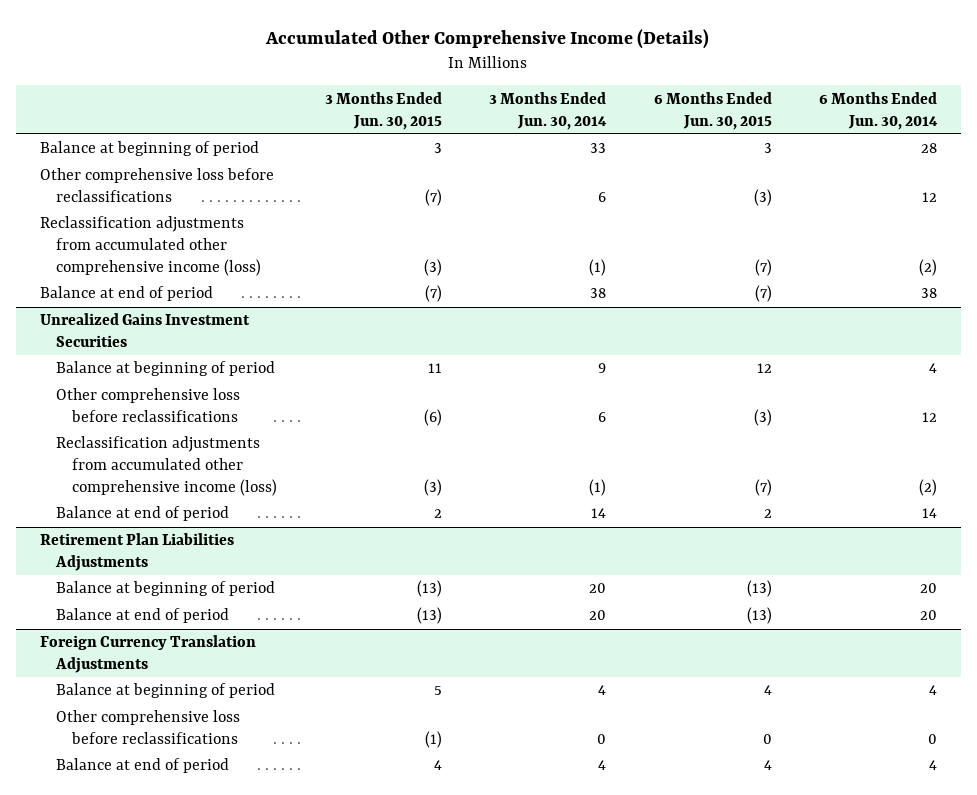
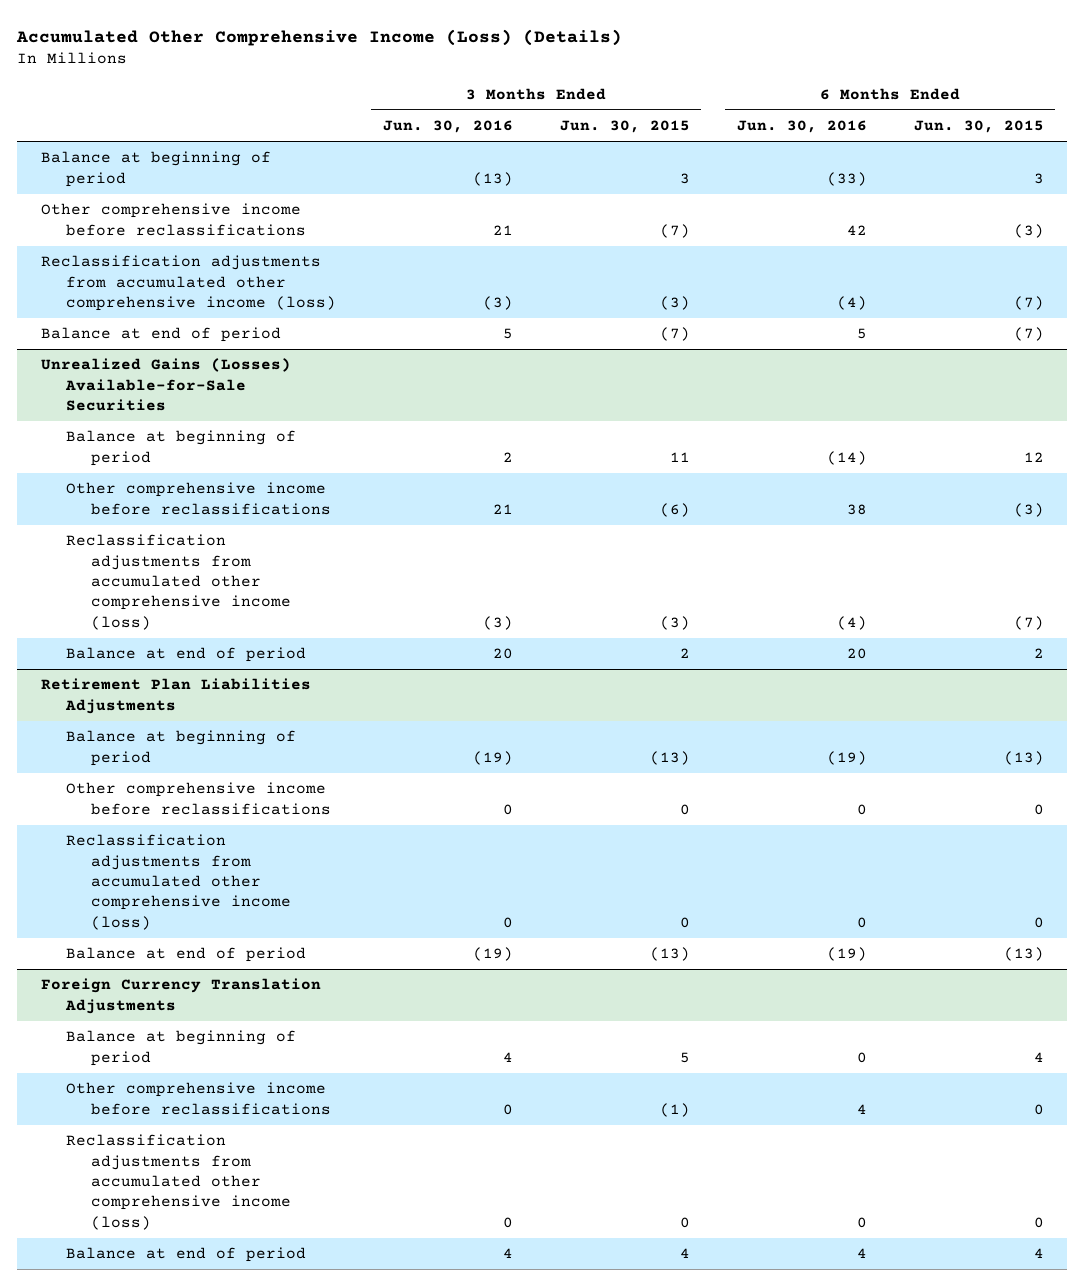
[265,28,710,49] Accumulated Other Comprehensive Income (Details) -> [16,28,623,46] Accumulated Other Comprehensive Income (Loss) (Details)
[489,91,608,130] 3 Months Ended Jun. 30, 2014 -> none
[819,91,939,130] 6 Months Ended Jun. 30, 2014 -> none
none -> [382,120,513,134] Jun. 30, 2016
none -> [736,120,867,134] Jun. 30, 2016
[39,168,274,203] Other comprehensive loss before reclassifications -> [40,203,306,236] Other comprehensive income before reclassifications
[39,313,250,348] Unrealized Gains Investment Securities -> [40,358,291,411] Unrealized Gains (Losses) Available-for-Sale Securities
[56,388,241,423] Other comprehensive loss before reclassifications -> [65,482,331,515] Other comprehensive income before reclassifications
none -> [65,782,331,815] Other comprehensive income before reclassifications
none -> [65,834,291,930] Reclassification adjustments from accumulated other comprehensive income (loss)
[56,710,241,745] Other comprehensive loss before reclassifications -> [65,1082,331,1115] Other comprehensive income before reclassifications
none -> [65,1134,291,1230] Reclassification adjustments from accumulated other comprehensive income (loss)

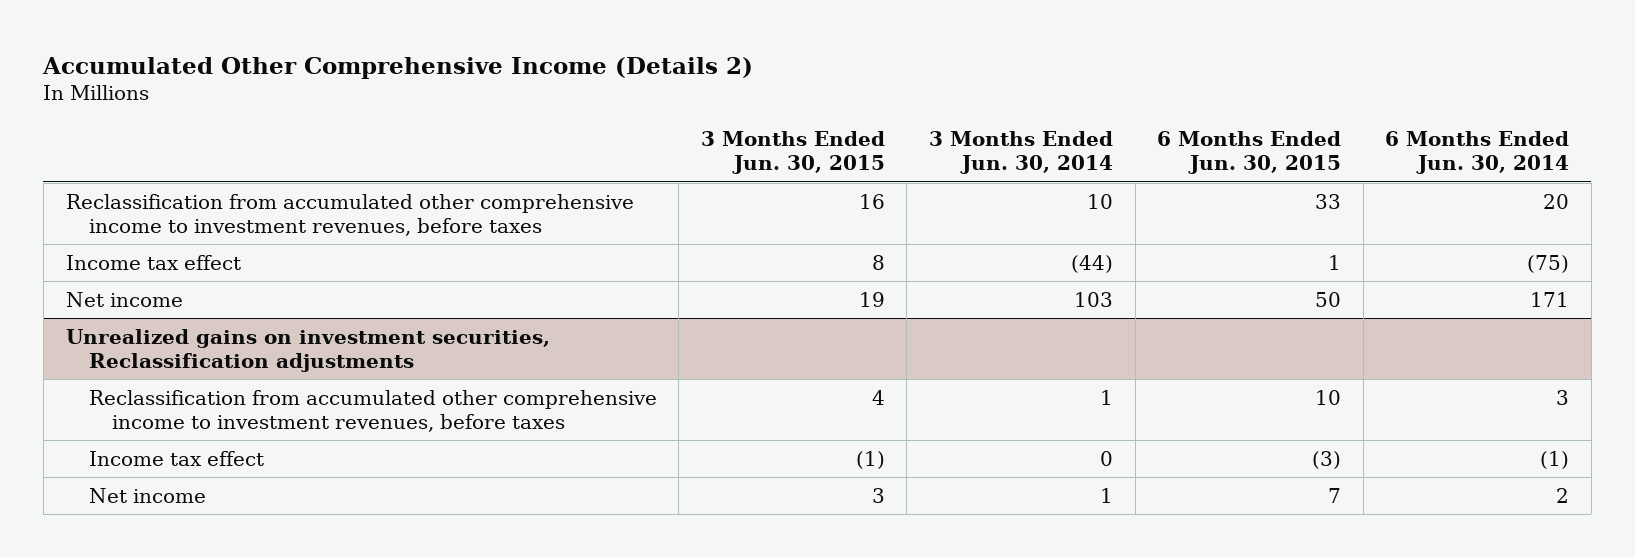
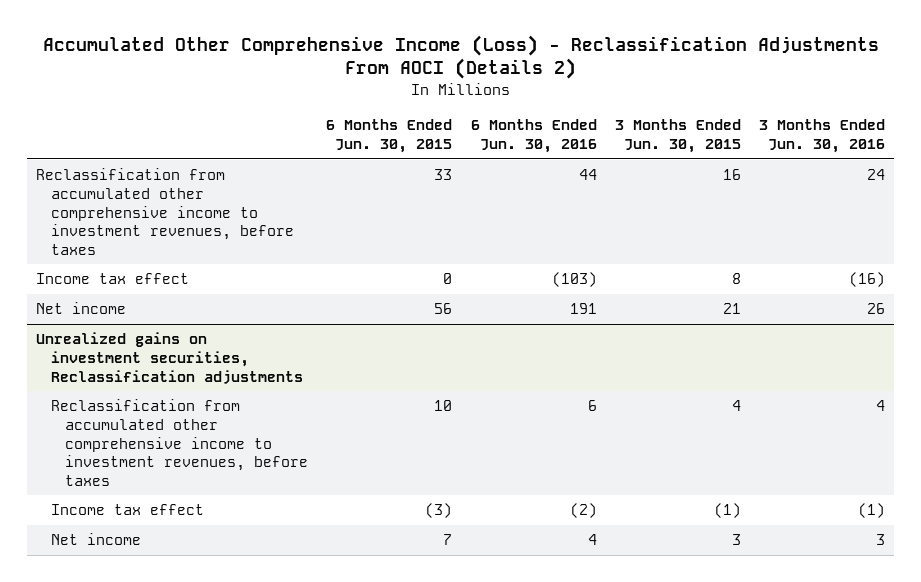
[42,56,754,79] Accumulated Other Comprehensive Income (Details 2) -> [42,34,879,80] Accumulated Other Comprehensive Income (Loss) - Reclassification Adjustments From AOCI (Details 2)
[928,130,1113,175] 3 Months Ended Jun. 30, 2014 -> none
[1385,130,1570,175] 6 Months Ended Jun. 30, 2014 -> none
none -> [470,119,597,154] 6 Months Ended Jun. 30, 2016
none -> [759,119,886,154] 3 Months Ended Jun. 30, 2016
[1328,254,1342,270] 1 -> [443,273,453,285] 0
[858,291,885,307] 19 -> [722,303,741,315] 21
[1315,291,1342,307] 50 -> [434,303,453,315] 56

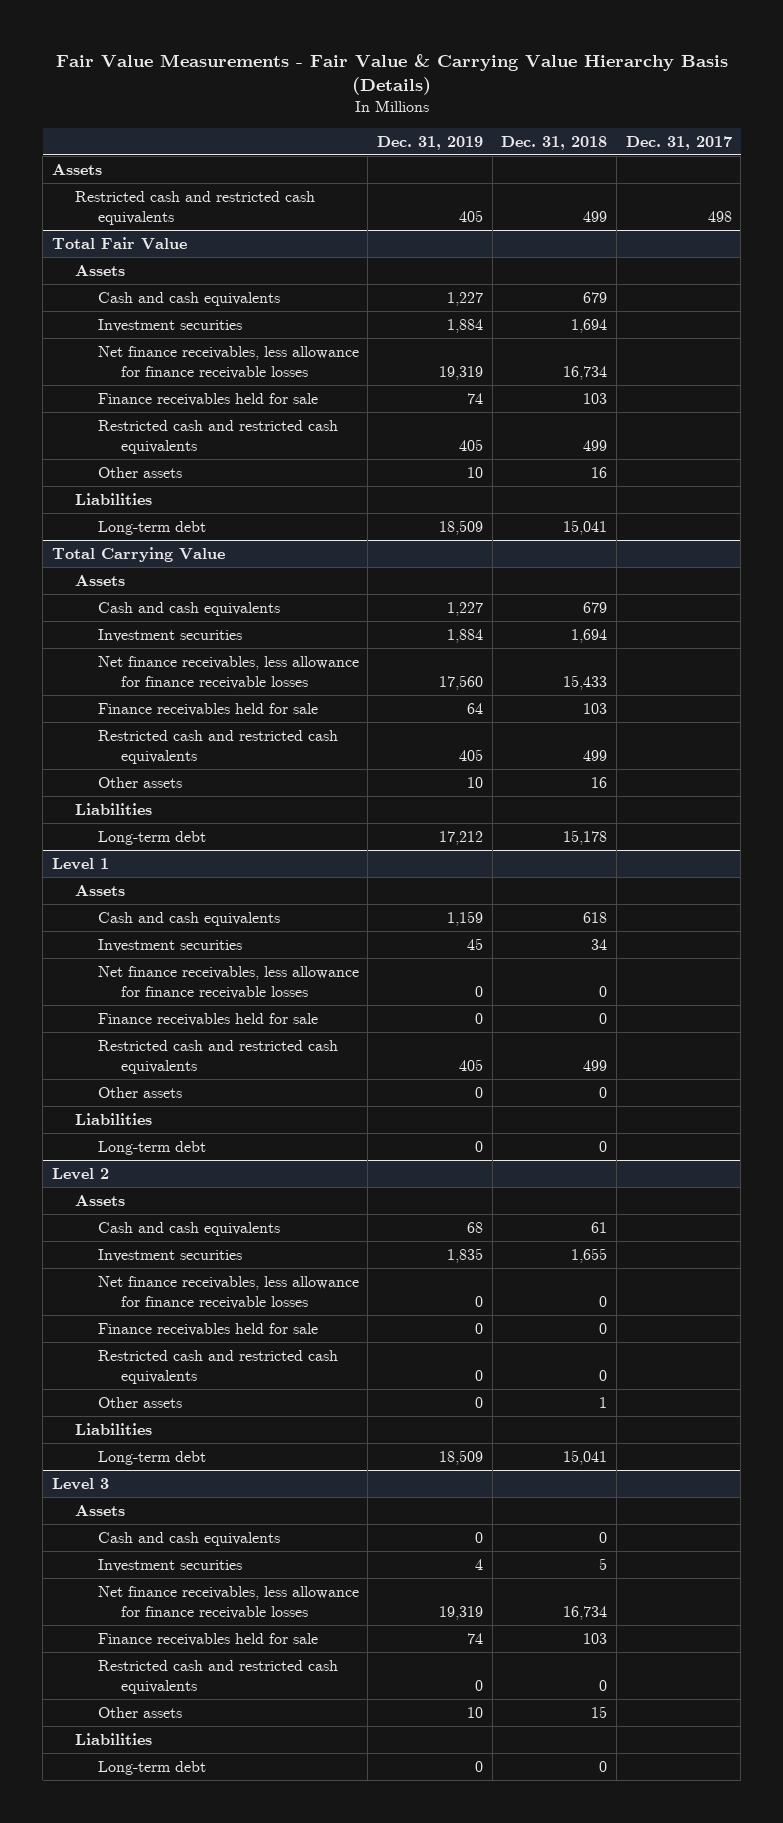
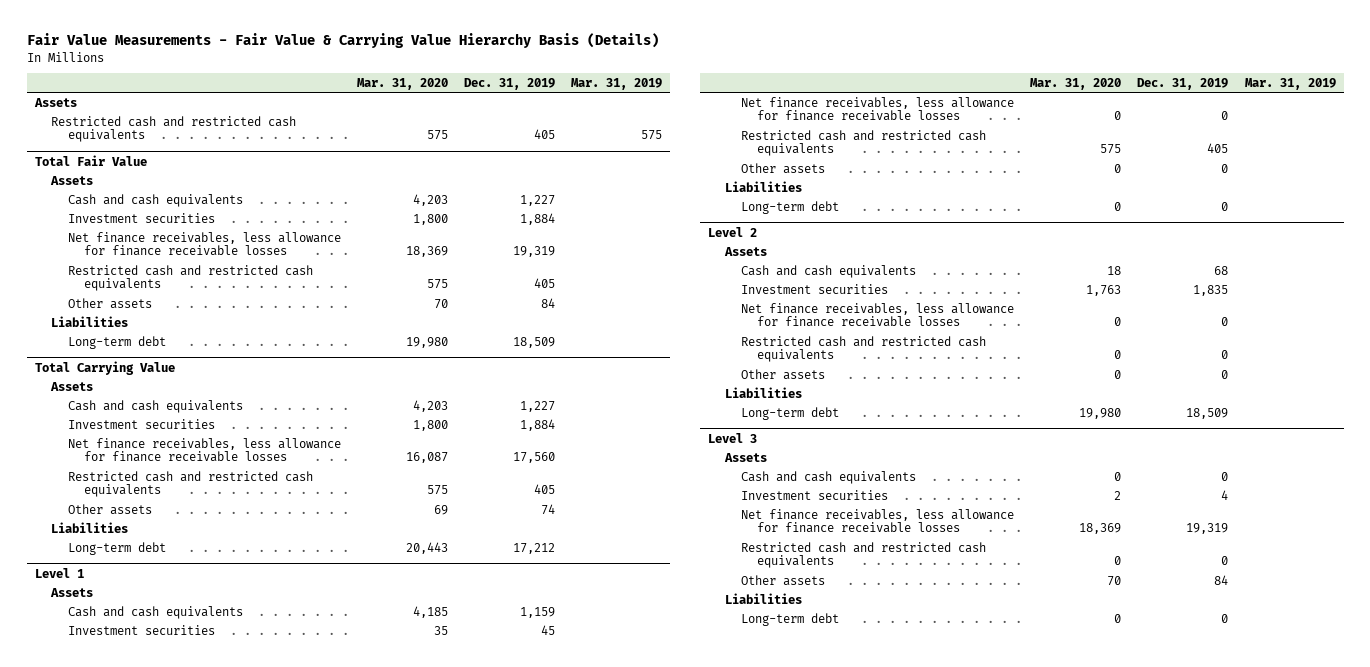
[501,135,608,150] Dec. 31, 2018 -> none
[625,135,732,150] Dec. 31, 2017 -> none
none -> [356,78,448,91] Mar. 31, 2020
none -> [571,78,663,91] Mar. 31, 2019
[97,392,318,406] Finance receivables held for sale -> none
[466,466,483,478] 10 -> [541,297,556,308] 84
[97,702,318,716] Finance receivables held for sale -> none
[466,776,483,788] 10 -> [541,503,556,515] 74
[97,1012,318,1026] Finance receivables held for sale -> none
[97,1322,318,1336] Finance receivables held for sale -> none
[97,1632,318,1646] Finance receivables held for sale -> none
[466,1706,483,1718] 10 -> [1214,574,1229,585] 84

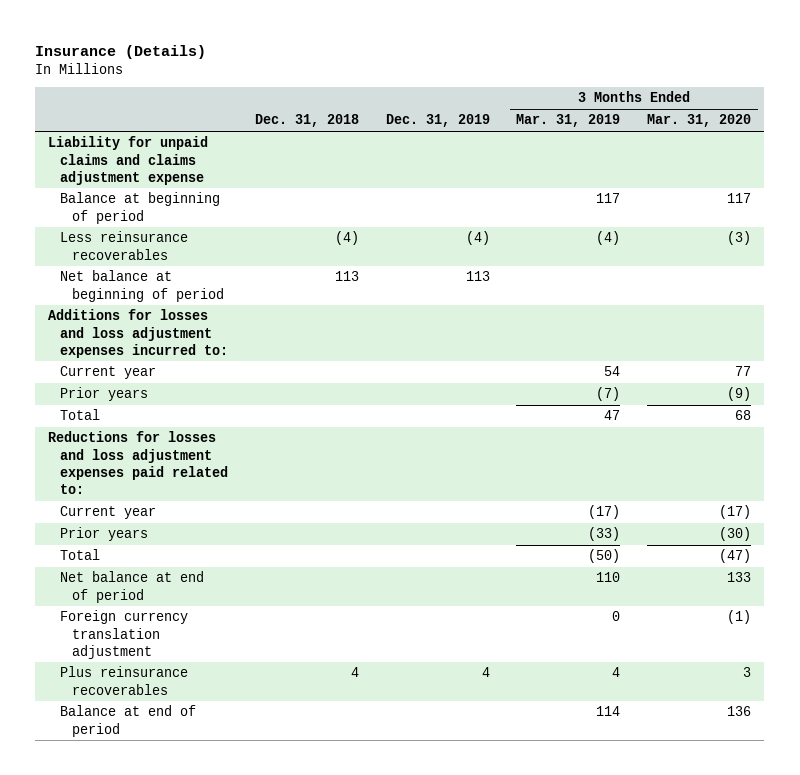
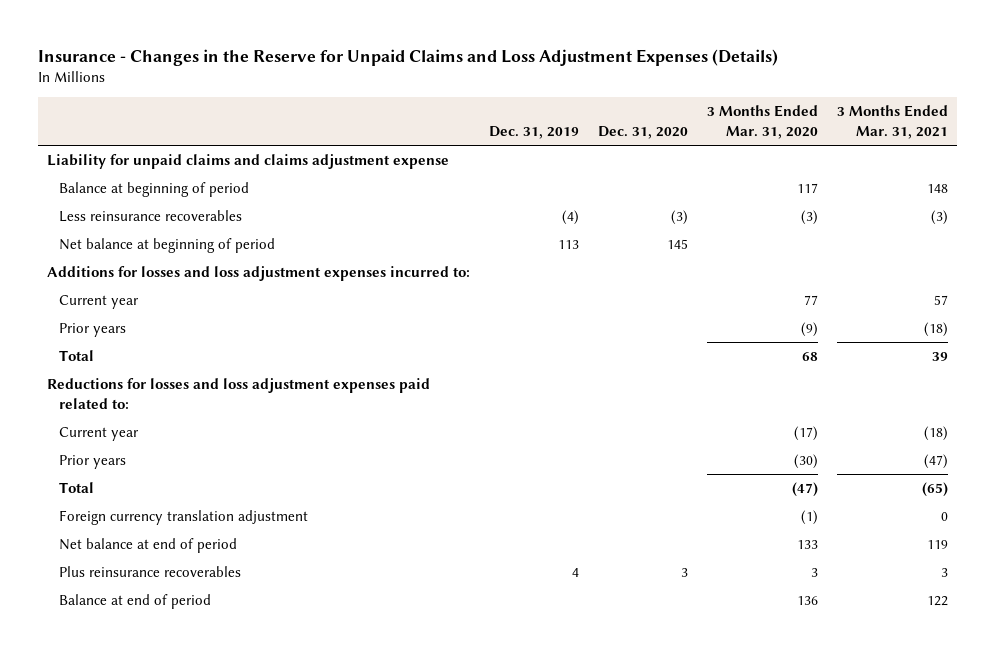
[35,44,207,59] Insurance (Details) -> [38,48,779,66] Insurance - Changes in the Reserve for Unpaid Claims and Loss Adjustment Expenses (Details)
[255,114,360,128] Dec. 31, 2018 -> none
[516,114,621,128] Mar. 31, 2019 -> none
none -> [598,125,689,139] Dec. 31, 2020
none -> [836,105,948,139] 3 Months Ended Mar. 31, 2021
[60,571,205,603] Net balance at end of period -> [58,538,237,554] Net balance at end of period

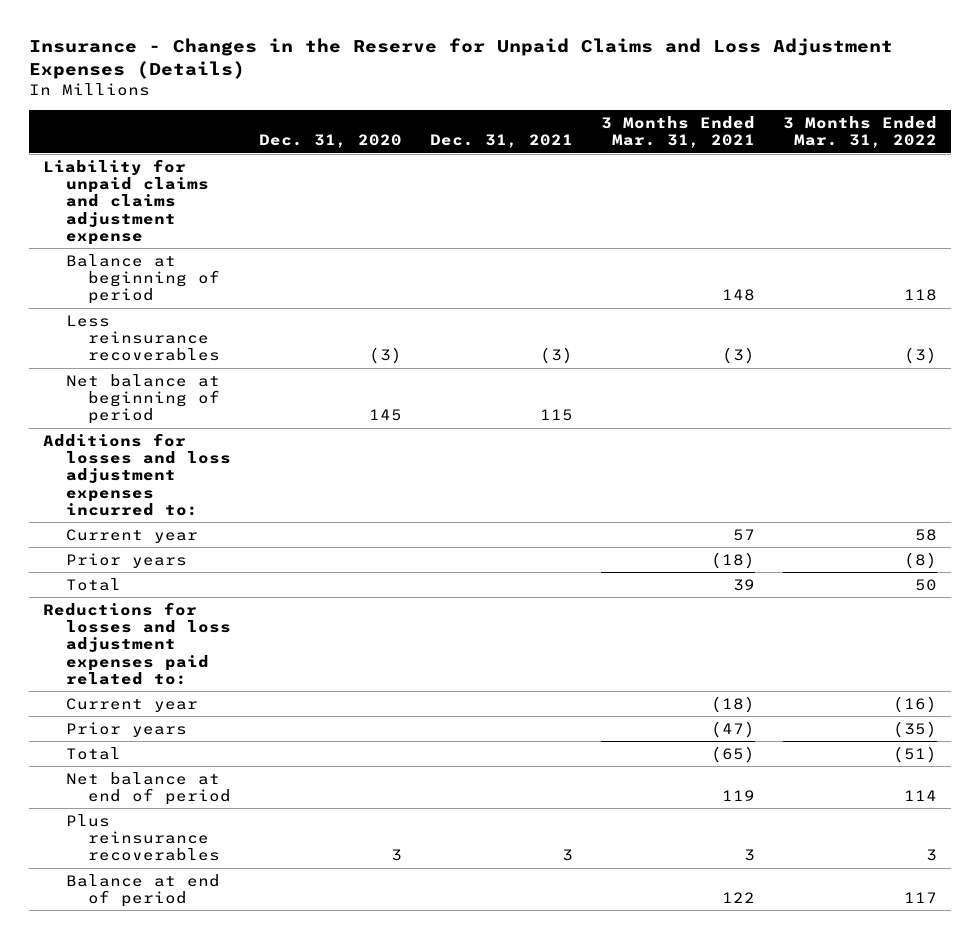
[489,125,580,139] Dec. 31, 2019 -> none
[706,105,818,139] 3 Months Ended Mar. 31, 2020 -> none
none -> [430,134,574,149] Dec. 31, 2021
none -> [783,115,938,149] 3 Months Ended Mar. 31, 2022
[58,510,308,526] Foreign currency translation adjustment -> none

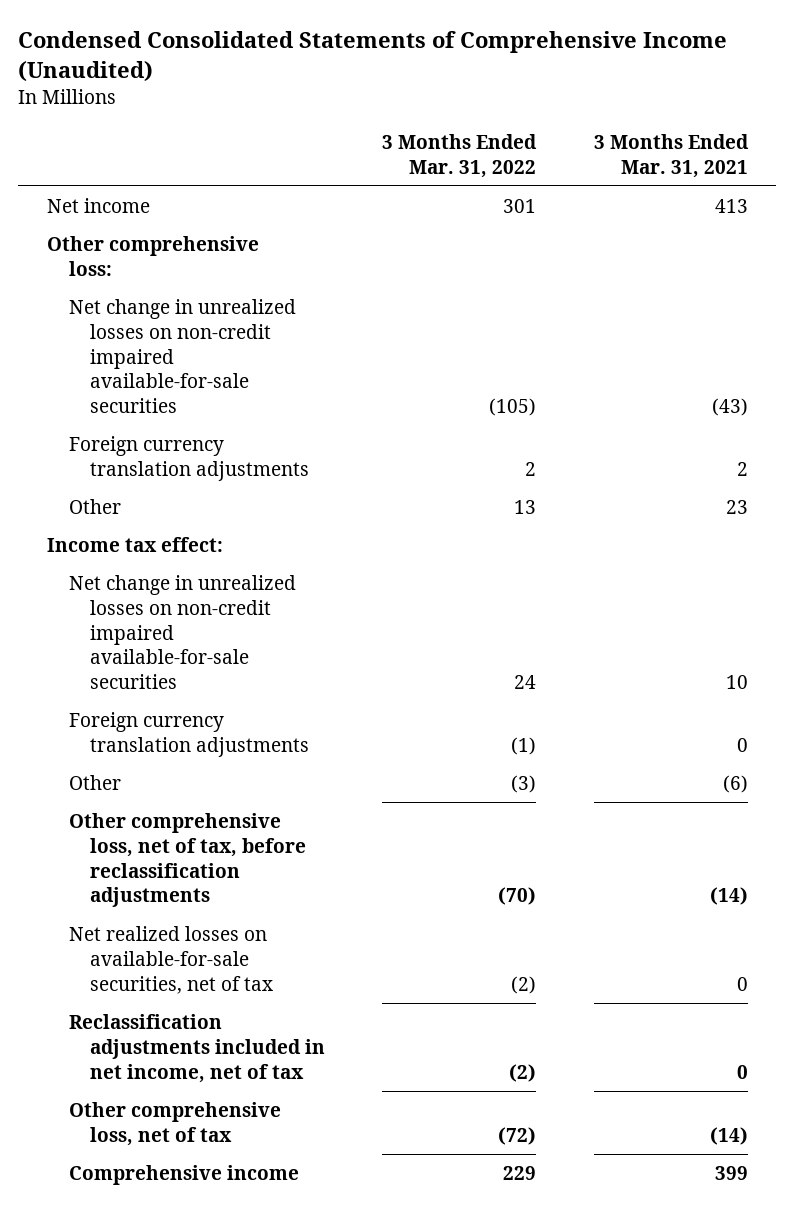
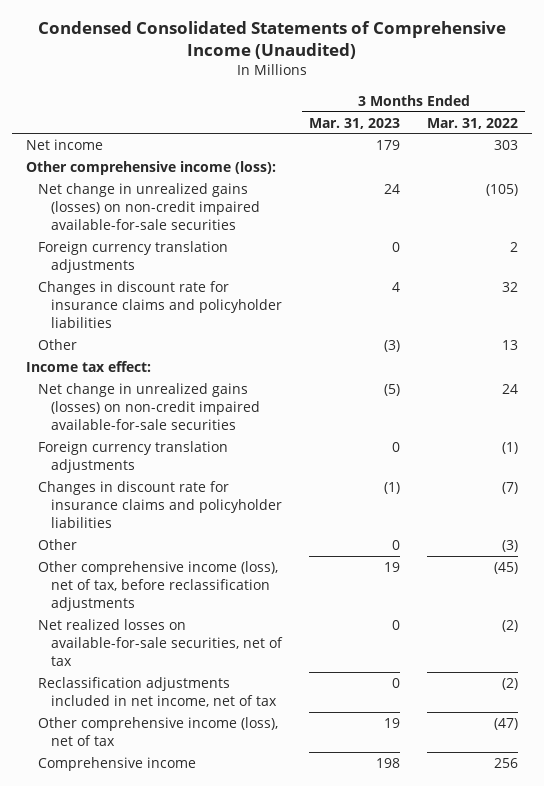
[593,133,749,178] 3 Months Ended Mar. 31, 2021 -> none
none -> [308,117,400,129] Mar. 31, 2023
[503,198,537,213] 301 -> [494,139,519,150] 303
[47,235,260,276] Other comprehensive loss: -> [25,160,276,175] Other comprehensive income (loss):
[68,298,296,414] Net change in unrealized losses on non-credit impaired available-for-sale securities -> [38,182,260,230] Net change in unrealized gains (losses) on non-credit impaired available-for-sale securities
none -> [38,280,282,328] Changes in discount rate for insurance claims and policyholder liabilities
[68,574,296,690] Net change in unrealized losses on non-credit impaired available-for-sale securities -> [38,382,260,430] Net change in unrealized gains (losses) on non-credit impaired available-for-sale securities
none -> [38,480,282,528] Changes in discount rate for insurance claims and policyholder liabilities
[68,812,307,908] Other comprehensive loss, net of tax, before reclassification adjustments -> [38,560,279,611] Other comprehensive income (loss), net of tax, before reclassification adjustments
[498,887,537,906] (70) -> [494,561,519,574] (45)
[68,1101,281,1146] Other comprehensive loss, net of tax -> [38,716,279,746] Other comprehensive income (loss), net of tax
[498,1126,537,1145] (72) -> [494,717,519,730] (47)
[503,1165,537,1180] 229 -> [494,757,519,768] 256

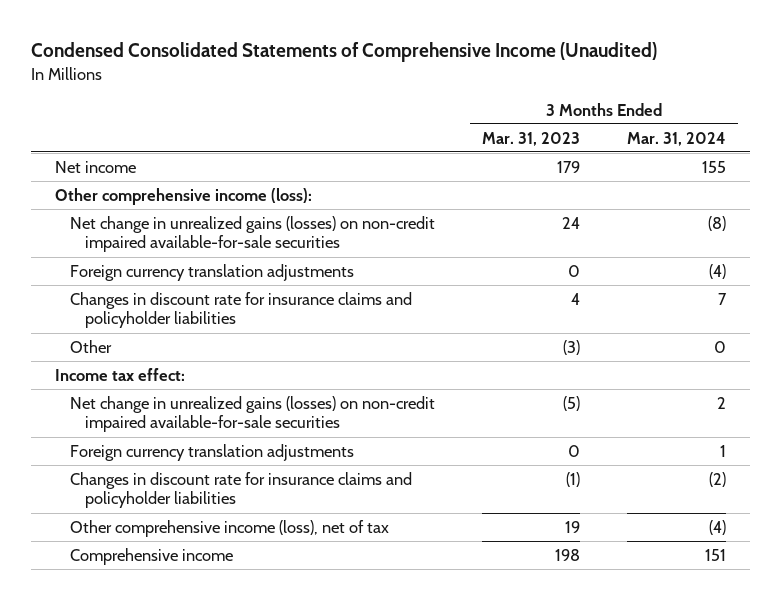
[427,117,519,129] Mar. 31, 2022 -> none
none -> [627,131,727,146] Mar. 31, 2024
[38,538,78,550] Other -> none
[38,560,279,611] Other comprehensive income (loss), net of tax, before reclassification adjustments -> none
[38,618,283,666] Net realized losses on available-for-sale securities, net of tax -> none
[38,676,277,707] Reclassification adjustments included in net income, net of tax -> none

